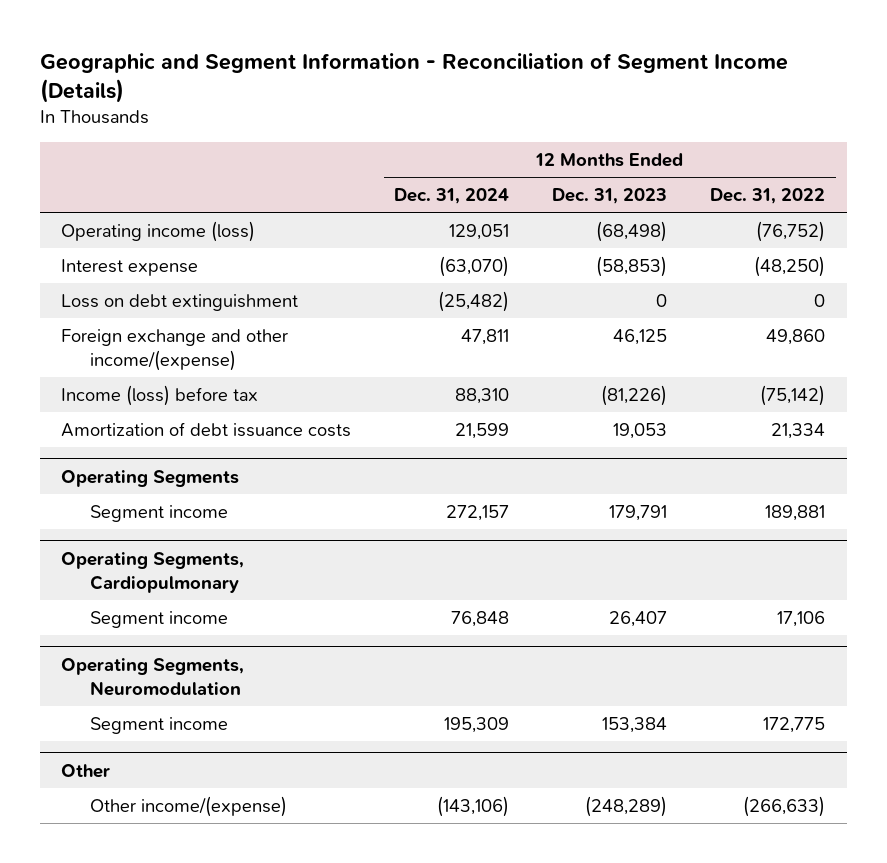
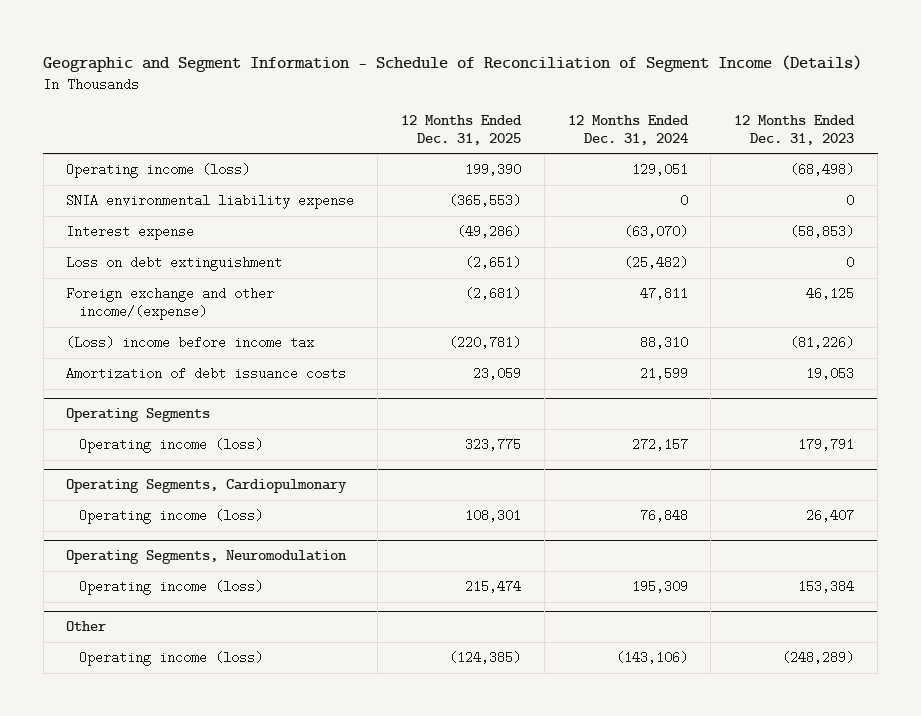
[39,52,788,103] Geographic and Segment Information - Reconciliation of Segment Income (Details) -> [43,54,863,72] Geographic and Segment Information - Schedule of Reconciliation of Segment Income (Details)
[710,188,826,205] Dec. 31, 2022 -> none
none -> [401,114,523,145] 12 Months Ended Dec. 31, 2025
none -> [66,194,355,210] SNIA environmental liability expense
[61,385,259,407] Income (loss) before tax -> [66,336,315,350] (Loss) income before income tax
[89,505,228,523] Segment income -> [78,438,263,454] Operating income (loss)
[89,611,228,629] Segment income -> [78,509,263,525] Operating income (loss)
[89,717,228,735] Segment income -> [78,580,263,596] Operating income (loss)
[89,796,287,818] Other income/(expense) -> [78,651,263,667] Operating income (loss)

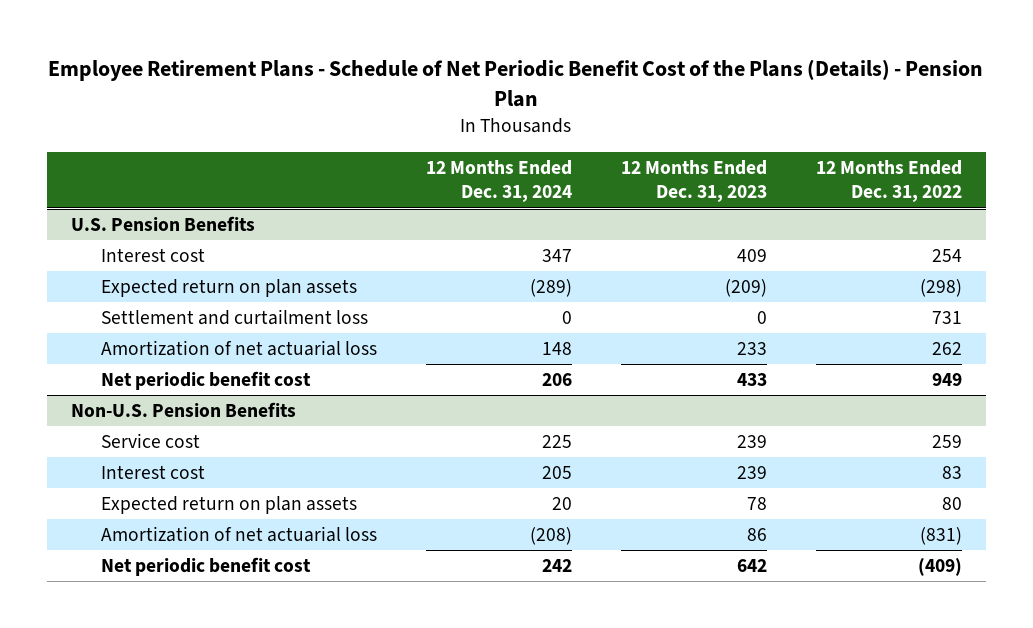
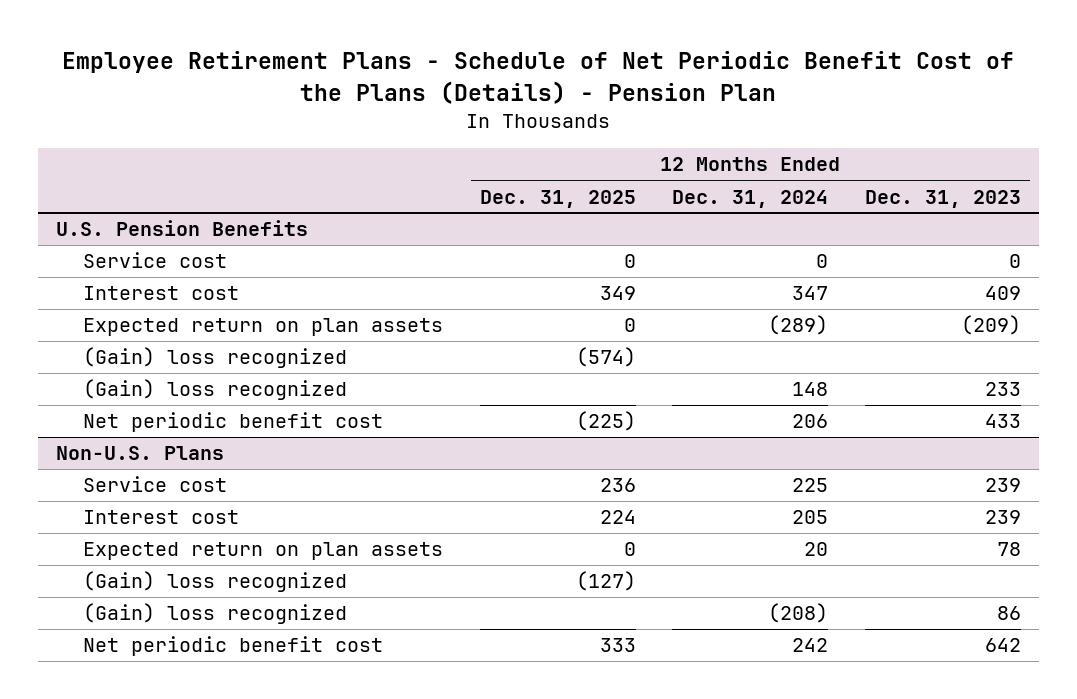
[815,159,962,203] 12 Months Ended Dec. 31, 2022 -> none
none -> [479,189,636,208] Dec. 31, 2025
none -> [83,252,228,269] Service cost
[100,308,368,325] Settlement and curtailment loss -> none
none -> [83,347,348,369] (Gain) loss recognized
[100,339,377,356] Amortization of net actuarial loss -> [83,379,348,401] (Gain) loss recognized
[71,401,297,417] Non-U.S. Pension Benefits -> [56,446,225,461] Non-U.S. Plans
none -> [83,571,348,593] (Gain) loss recognized
[100,525,377,542] Amortization of net actuarial loss -> [83,603,348,625] (Gain) loss recognized

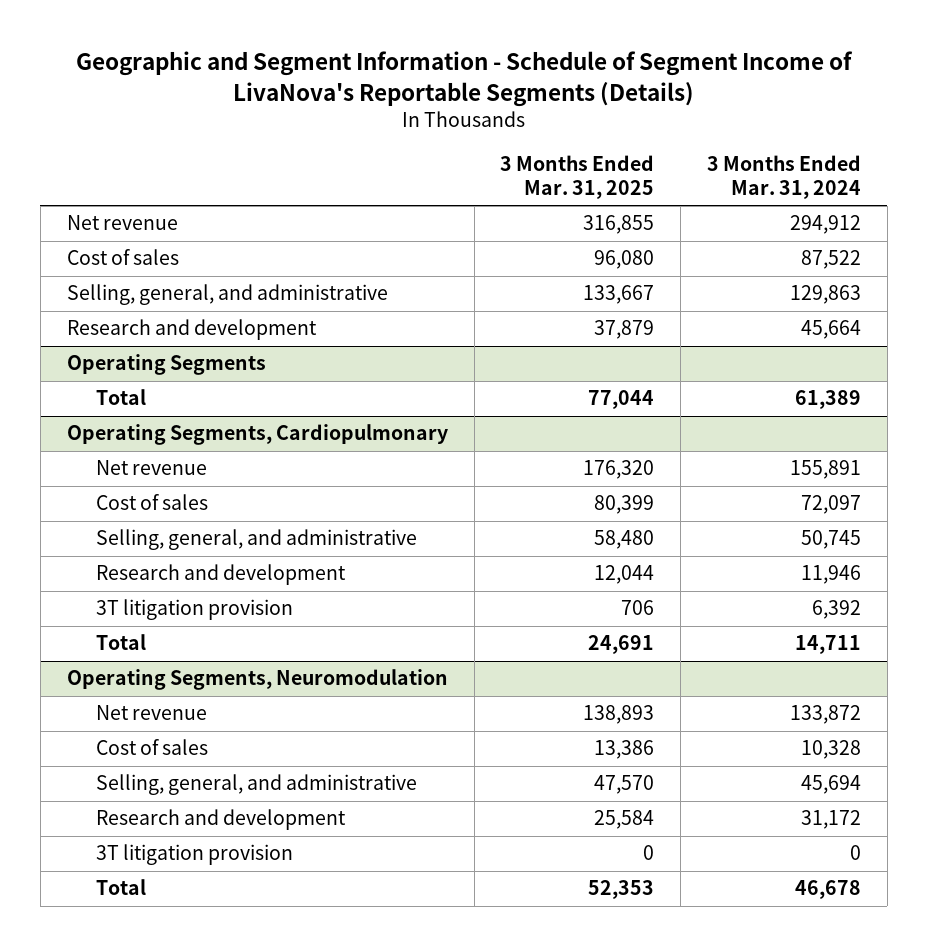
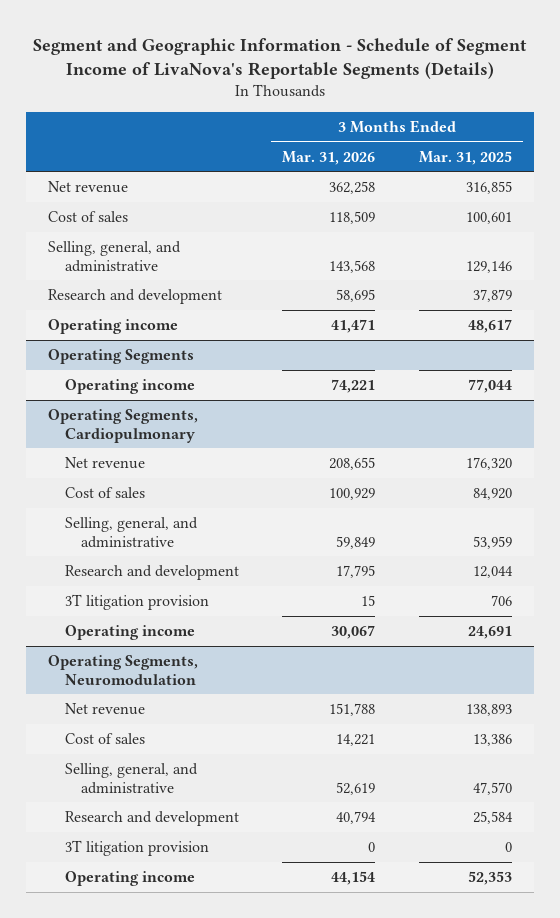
[75,51,853,107] Geographic and Segment Information - Schedule of Segment Income of LivaNova's Reportable Segments (Details) -> [33,37,528,80] Segment and Geographic Information - Schedule of Segment Income of LivaNova's Reportable Segments (Details)
[707,154,862,199] 3 Months Ended Mar. 31, 2024 -> none
none -> [282,150,376,165] Mar. 31, 2026
[594,250,655,270] 96,080 -> [466,211,513,224] 100,601
[583,285,655,305] 133,667 -> [466,260,513,273] 129,146
none -> [48,318,179,334] Operating income
[95,389,146,406] Total -> [64,378,195,394] Operating income
[594,495,655,515] 80,399 -> [473,487,513,500] 84,920
[594,530,655,550] 58,480 -> [473,535,513,549] 53,959
[95,634,146,651] Total -> [64,624,195,640] Operating income
[95,879,146,896] Total -> [64,870,195,886] Operating income

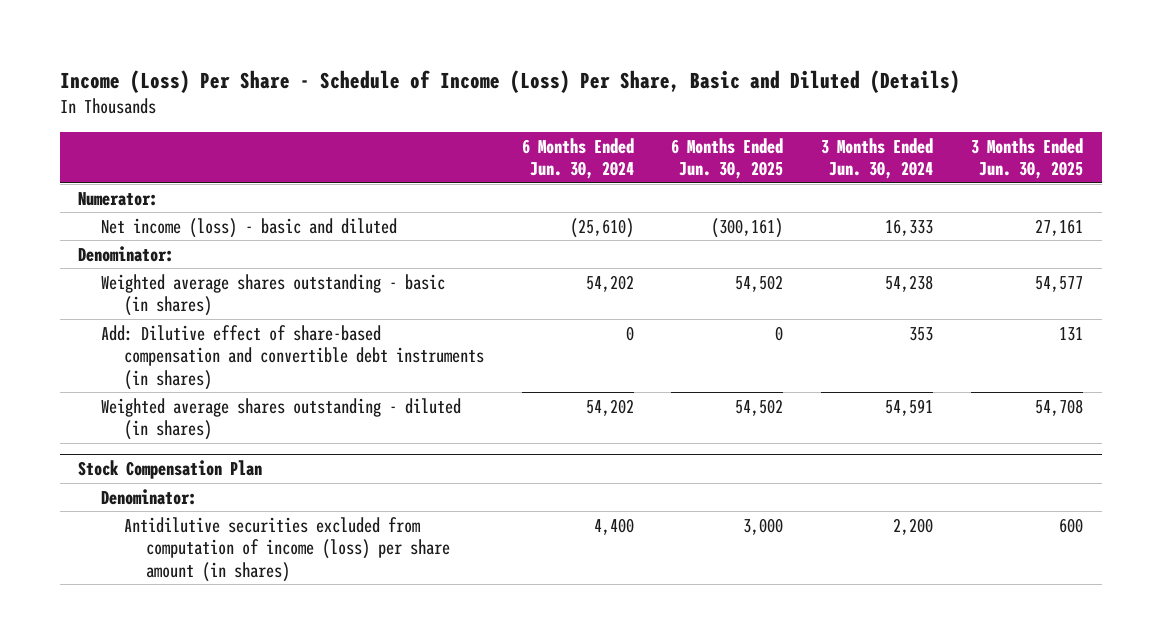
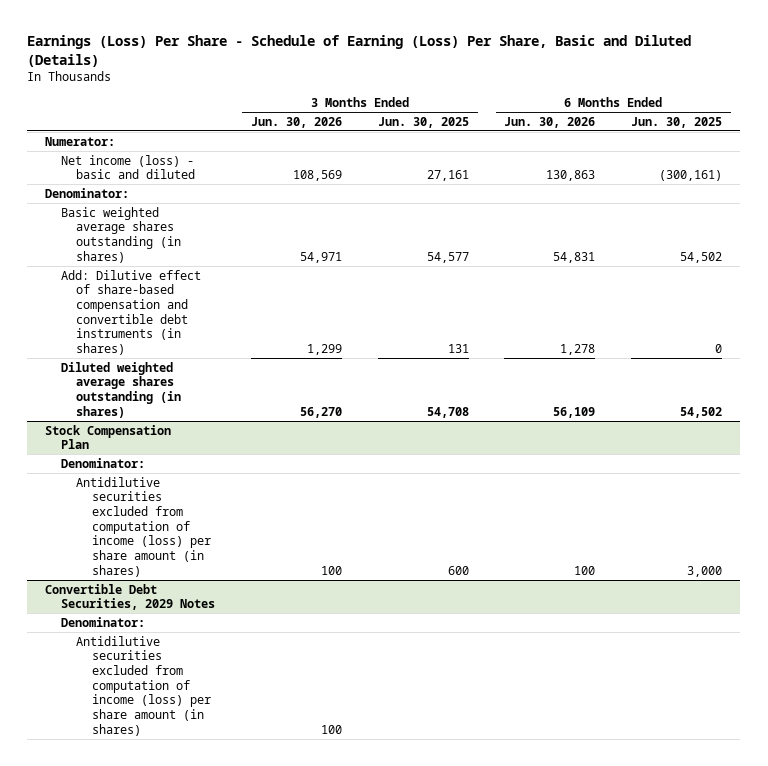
[59,70,960,94] Income (Loss) Per Share - Schedule of Income (Loss) Per Share, Basic and Diluted (Details) -> [27,35,692,68] Earnings (Loss) Per Share - Schedule of Earning (Loss) Per Share, Basic and Diluted (Details)
[521,137,634,180] 6 Months Ended Jun. 30, 2024 -> none
[821,137,934,180] 3 Months Ended Jun. 30, 2024 -> none
none -> [250,116,342,128] Jun. 30, 2026
none -> [504,116,596,128] Jun. 30, 2026
[101,273,446,317] Weighted average shares outstanding - basic (in shares) -> [60,206,182,263] Basic weighted average shares outstanding (in shares)
[101,397,462,441] Weighted average shares outstanding - diluted (in shares) -> [60,361,182,418] Diluted weighted average shares outstanding (in shares)
none -> [45,583,215,611] Convertible Debt Securities, 2029 Notes
none -> [60,616,145,627] Denominator:
none -> [76,635,211,736] Antidilutive securities excluded from computation of income (loss) per share amount (in shares)

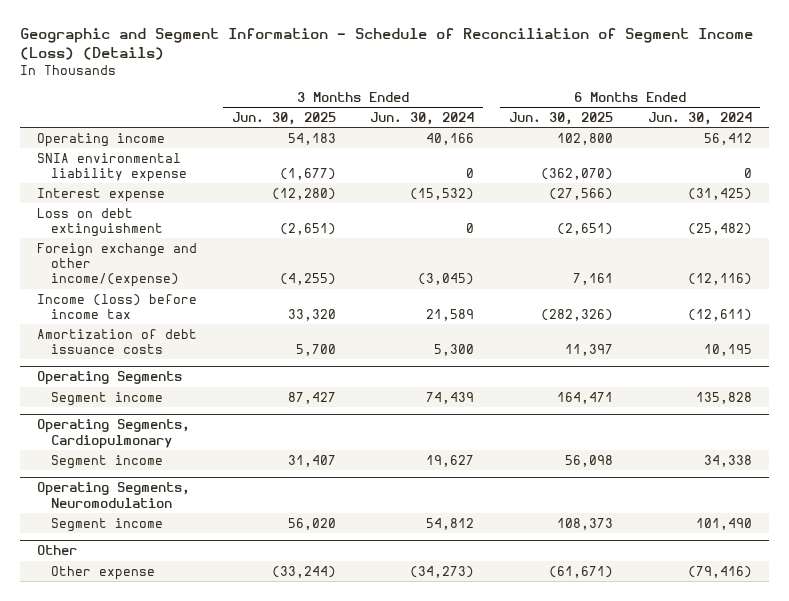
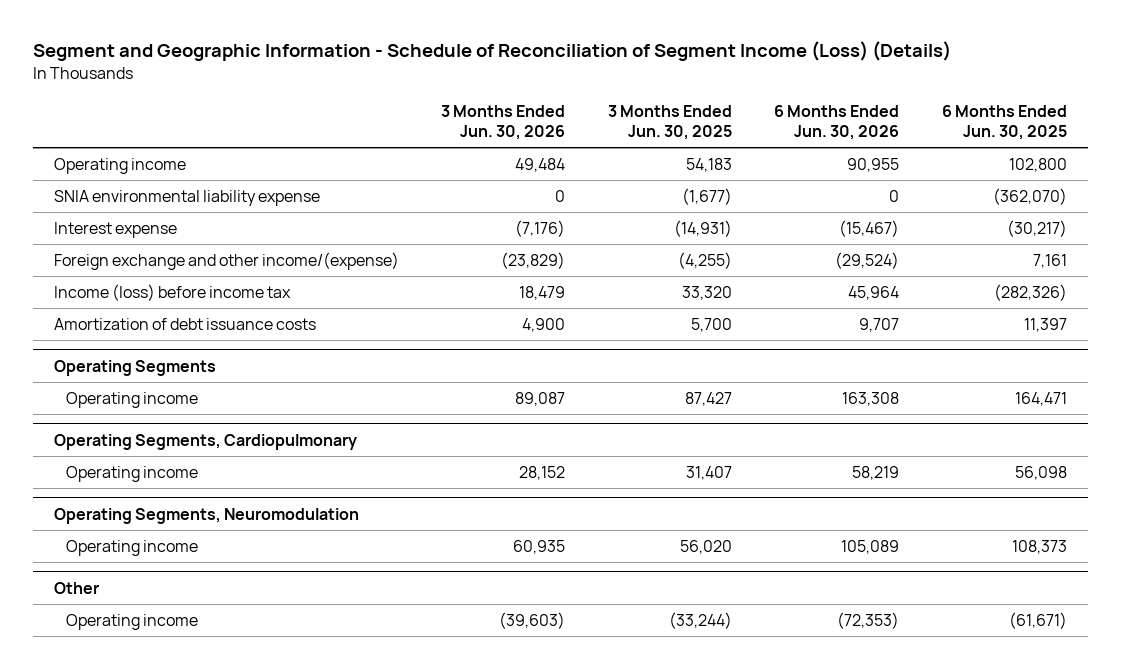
[19,27,753,61] Geographic and Segment Information - Schedule of Reconciliation of Segment Income (Loss) (Details) -> [32,41,951,62] Segment and Geographic Information - Schedule of Reconciliation of Segment Income (Loss) (Details)
[370,112,475,126] Jun. 30, 2024 -> none
[647,112,752,126] Jun. 30, 2024 -> none
none -> [441,104,566,140] 3 Months Ended Jun. 30, 2026
none -> [774,104,900,140] 6 Months Ended Jun. 30, 2026
[36,207,163,237] Loss on debt extinguishment -> none
[271,187,336,200] (12,280) -> [673,220,732,238] (14,931)
[548,187,613,200] (27,566) -> [1006,220,1067,238] (30,217)
[50,391,163,406] Segment income -> [65,392,198,409] Operating income
[50,454,163,469] Segment income -> [65,466,198,483] Operating income
[50,517,163,532] Segment income -> [65,540,198,557] Operating income
[50,565,155,580] Other expense -> [65,614,198,631] Operating income

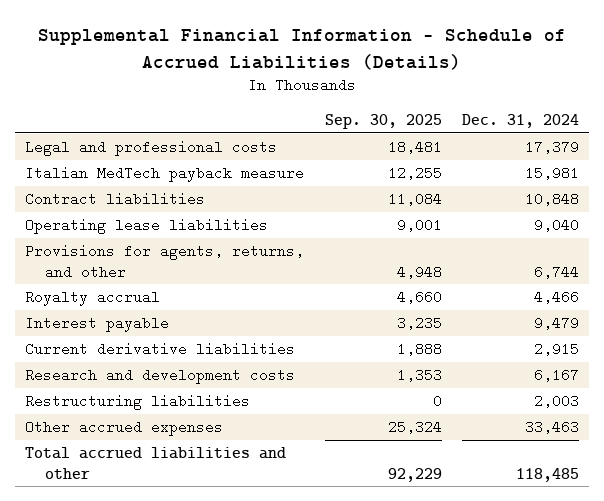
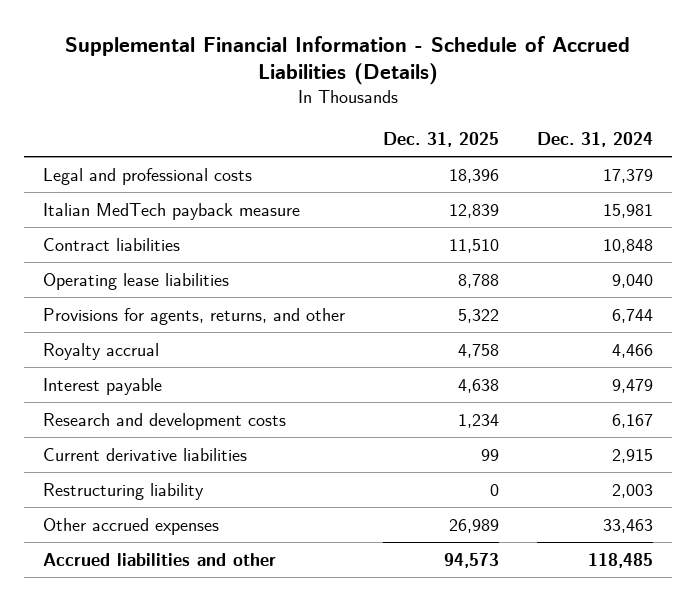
[324,114,442,130] Sep. 30, 2025 -> none
none -> [383,131,500,147] Dec. 31, 2025
[25,342,296,357] Current derivative liabilities -> [43,447,248,461] Current derivative liabilities
[25,394,251,411] Restructuring liabilities -> [43,482,205,500] Restructuring liability
[25,447,287,479] Total accrued liabilities and other -> [43,552,277,566] Accrued liabilities and other

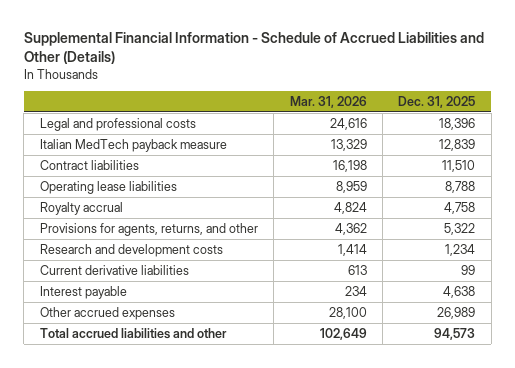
[65,35,631,86] Supplemental Financial Information - Schedule of Accrued Liabilities (Details) -> [23,31,484,65] Supplemental Financial Information - Schedule of Accrued Liabilities and Other (Details)
[536,131,653,147] Dec. 31, 2024 -> none
none -> [289,96,367,109] Mar. 31, 2026
[43,307,346,325] Provisions for agents, returns, and other -> [39,222,258,236] Provisions for agents, returns, and other
[43,482,205,500] Restructuring liability -> none
[43,377,163,395] Interest payable -> [39,285,127,299] Interest payable
[43,552,277,566] Accrued liabilities and other -> [39,327,227,339] Total accrued liabilities and other

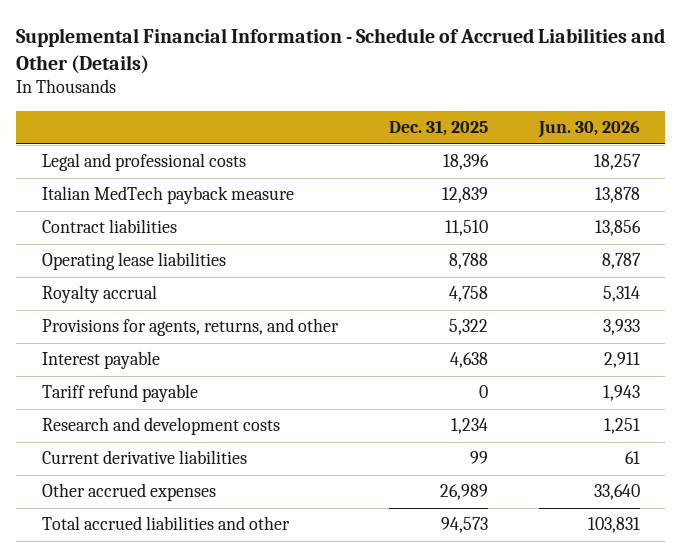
[289,96,367,109] Mar. 31, 2026 -> none
none -> [537,119,640,138] Jun. 30, 2026
[39,285,127,299] Interest payable -> [41,351,160,370] Interest payable
none -> [41,384,198,403] Tariff refund payable

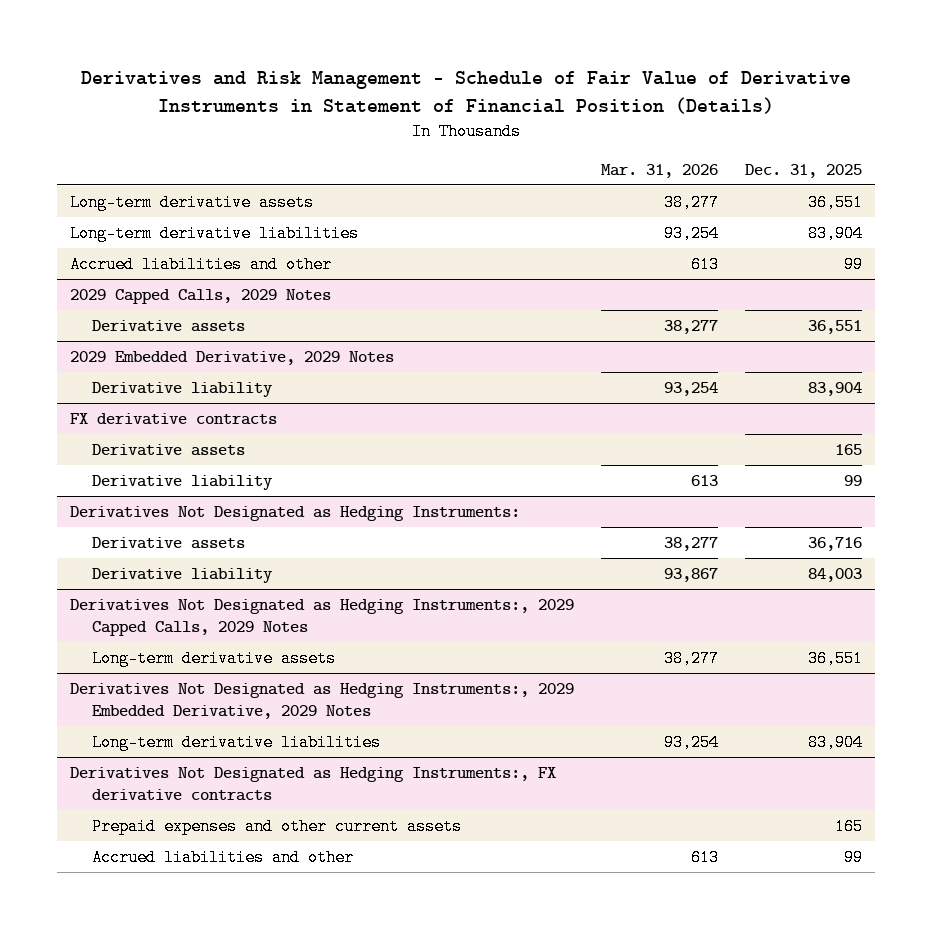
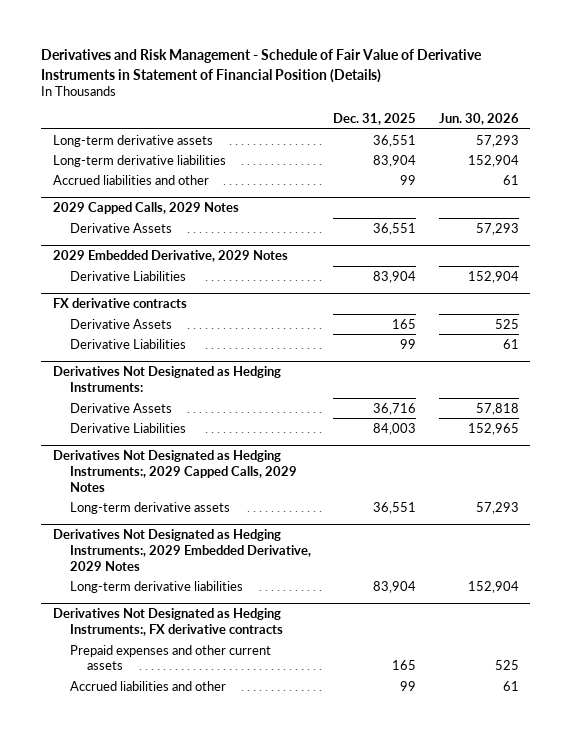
[601,163,719,178] Mar. 31, 2026 -> none
none -> [438,113,519,126] Jun. 30, 2026
[92,319,246,332] Derivative assets -> [69,222,172,233] Derivative Assets
[92,381,274,397] Derivative liability -> [69,270,186,281] Derivative Liabilities
[92,443,246,456] Derivative assets -> [69,318,172,329] Derivative Assets
[92,474,274,490] Derivative liability -> [69,338,186,349] Derivative Liabilities
[92,536,246,549] Derivative assets -> [69,402,172,413] Derivative Assets
[92,567,274,583] Derivative liability -> [69,422,186,433] Derivative Liabilities

